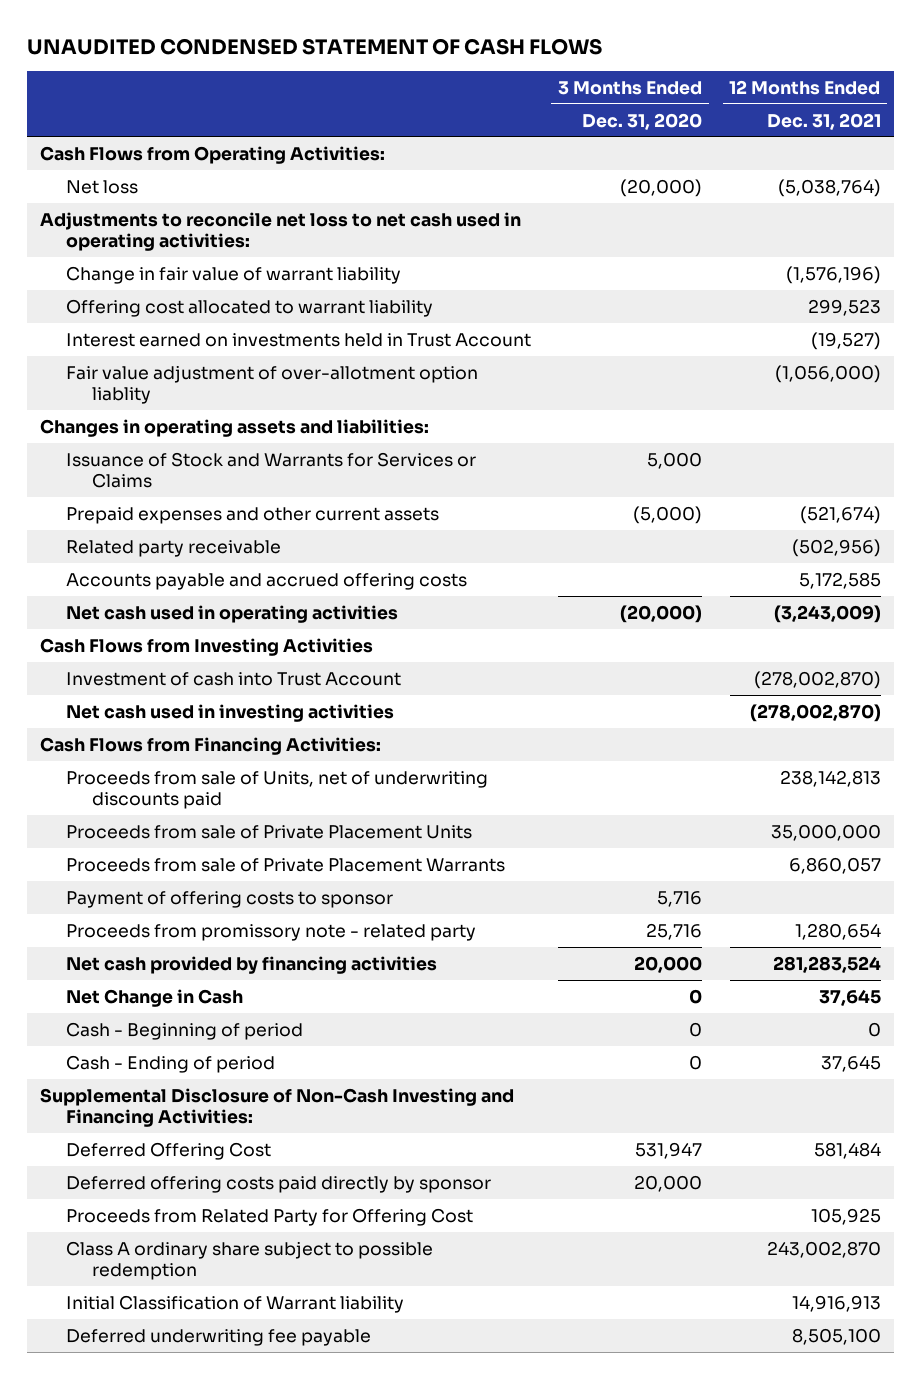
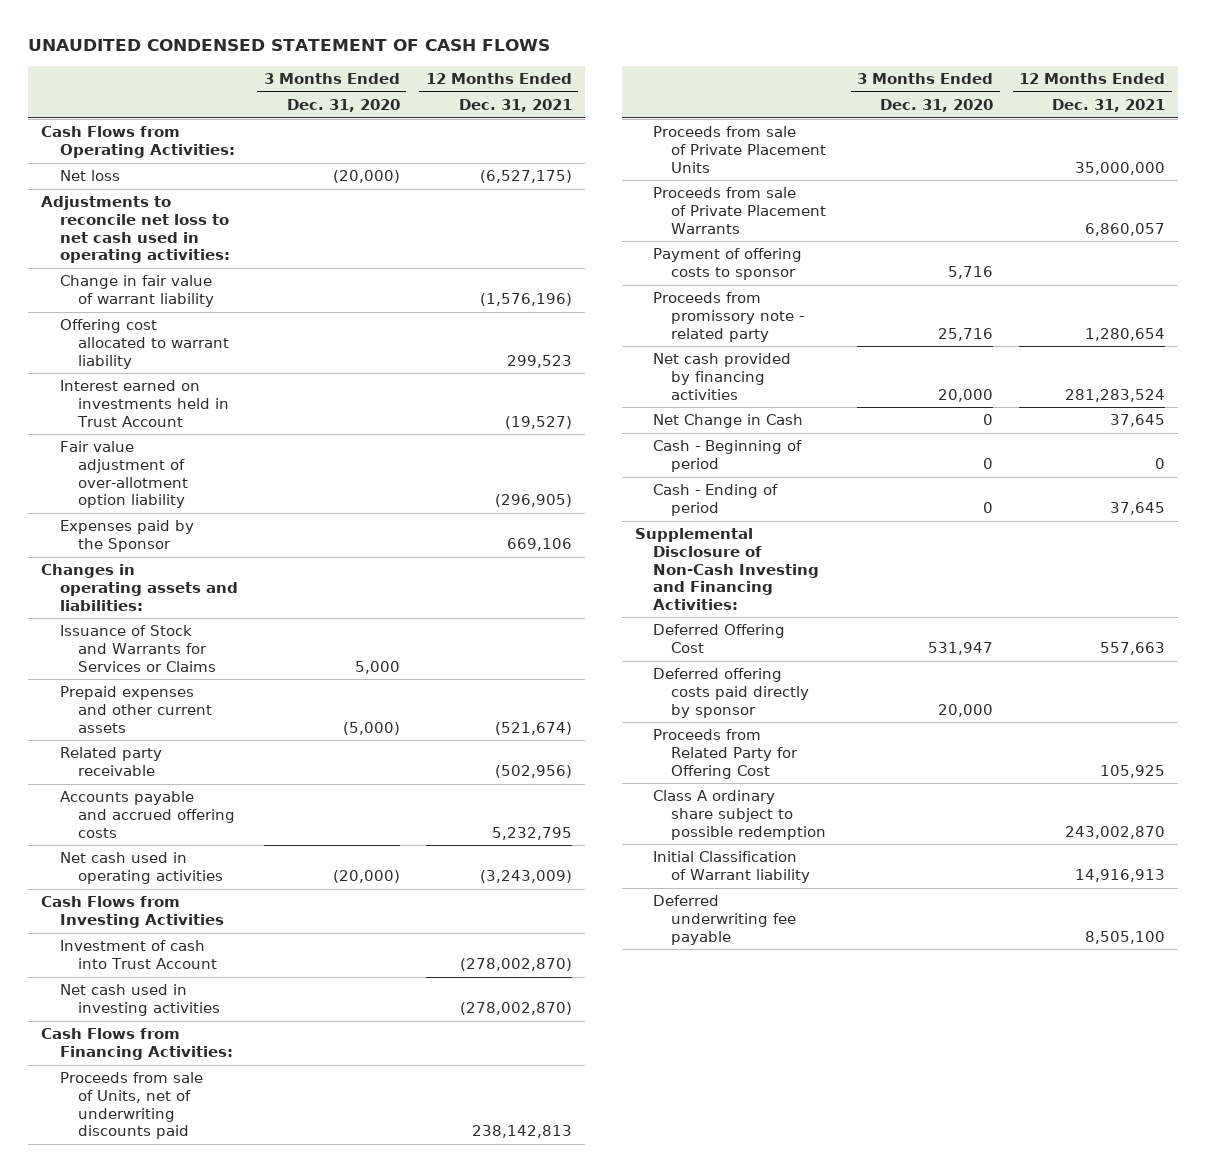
[777,178,881,197] (5,038,764) -> [479,170,572,184] (6,527,175)
[66,364,479,405] Fair value adjustment of over-allotment option liablity -> [59,441,188,509] Fair value adjustment of over-allotment option liability
[774,364,881,383] (1,056,000) -> [494,494,572,508] (296,905)
none -> [59,520,194,552] Expenses paid by the Sponsor
[798,571,881,589] 5,172,585 -> [491,826,572,840] 5,232,795
[813,1141,881,1159] 581,484 -> [1100,641,1166,655] 557,663

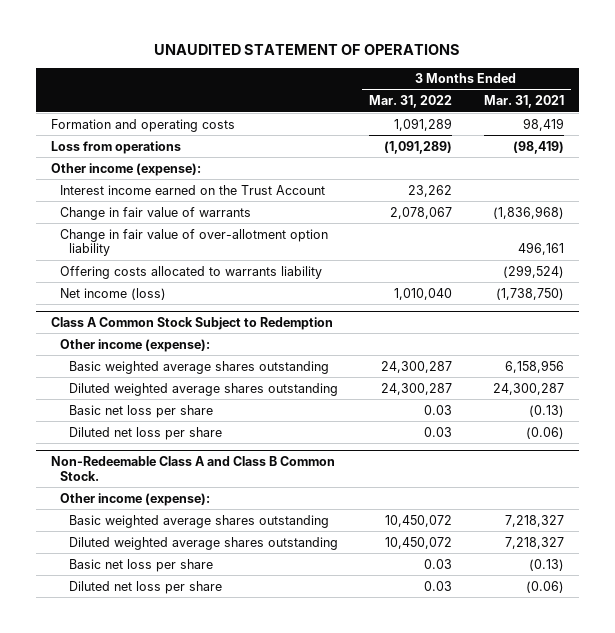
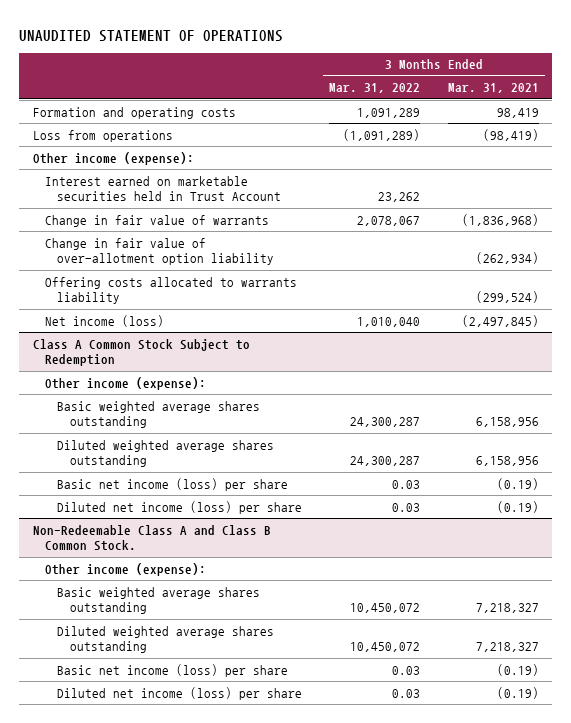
[60,184,326,195] Interest income earned on the Trust Account -> [45,175,282,202] Interest earned on marketable securities held in Trust Account
[517,242,564,256] 496,161 -> [475,252,539,265] (262,934)
[495,287,564,300] (1,738,750) -> [461,314,539,327] (2,497,845)
[492,382,564,395] 24,300,287 -> [475,456,539,467] 6,158,956
[69,404,214,418] Basic net loss per share -> [57,477,289,491] Basic net income (loss) per share
[528,404,564,417] (0.13) -> [496,477,539,490] (0.19)
[69,426,223,440] Diluted net loss per share -> [57,500,303,514] Diluted net income (loss) per share
[525,426,564,439] (0.06) -> [496,500,539,513] (0.19)
[69,558,214,572] Basic net loss per share -> [57,663,289,677] Basic net income (loss) per share
[528,558,564,571] (0.13) -> [496,663,539,676] (0.19)
[69,580,223,594] Diluted net loss per share -> [57,686,303,700] Diluted net income (loss) per share
[525,580,564,593] (0.06) -> [496,686,539,699] (0.19)

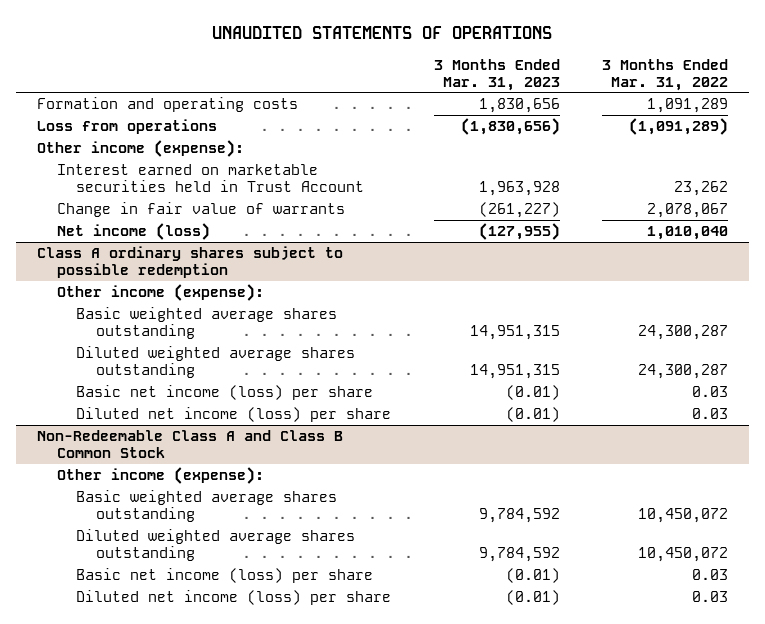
[19,29,284,42] UNAUDITED STATEMENT OF OPERATIONS -> [212,25,553,39] UNAUDITED STATEMENTS OF OPERATIONS
[447,83,539,94] Mar. 31, 2021 -> none
none -> [433,58,560,91] 3 Months Ended Mar. 31, 2023
[45,237,275,266] Change in fair value of over-allotment option liability -> none
[45,276,298,305] Offering costs allocated to warrants liability -> none
[32,338,250,367] Class A Common Stock Subject to Redemption -> [36,246,343,279] Class A ordinary shares subject to possible redemption
[32,524,271,552] Non-Redeemable Class A and Class B Common Stock. -> [36,430,343,459] Non-Redeemable Class A and Class B Common Stock

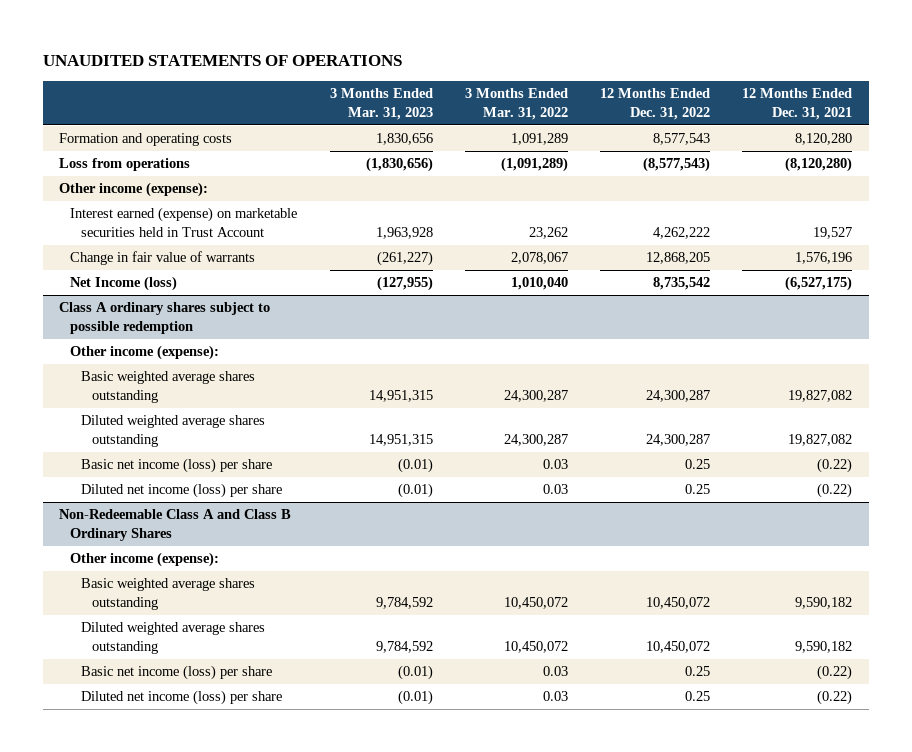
none -> [600,88,711,120] 12 Months Ended Dec. 31, 2022
none -> [742,88,853,120] 12 Months Ended Dec. 31, 2021
[56,164,365,193] Interest earned on marketable securities held in Trust Account -> [70,207,298,237] Interest earned (expense) on marketable securities held in Trust Account
[56,223,210,241] Net income (loss) -> [70,276,178,292] Net Income (loss)
[36,430,343,459] Non-Redeemable Class A and Class B Common Stock -> [59,509,292,541] Non-Redeemable Class A and Class B Ordinary Shares

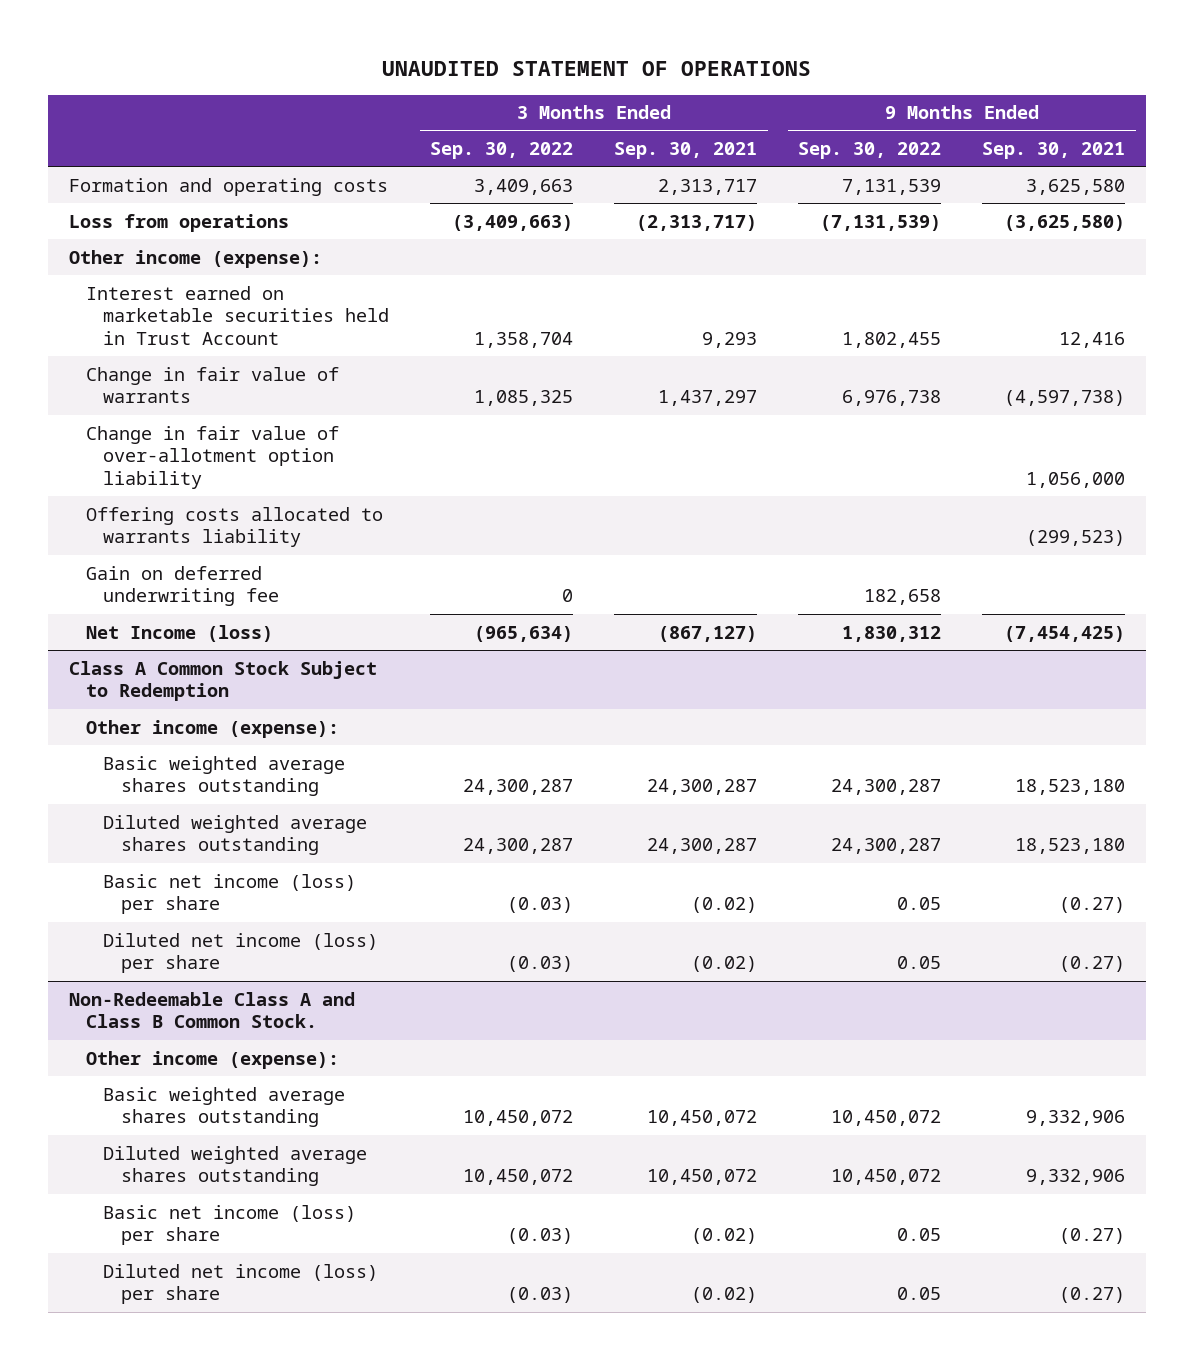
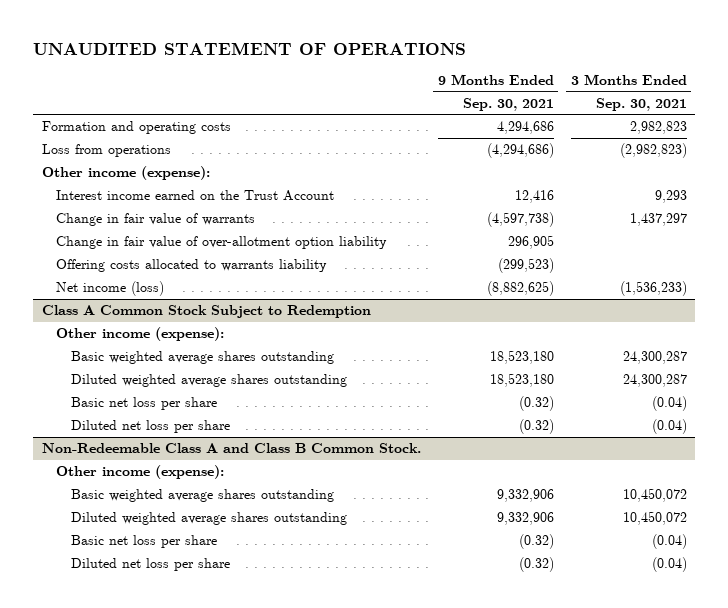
[430,142,574,160] Sep. 30, 2022 -> none
[798,142,942,160] Sep. 30, 2022 -> none
[658,178,758,195] 2,313,717 -> [629,121,687,135] 2,982,823
[1026,178,1126,195] 3,625,580 -> [496,121,554,135] 4,294,686
[636,214,758,231] (2,313,717) -> [619,143,687,159] (2,982,823)
[1004,214,1126,231] (3,625,580) -> [486,143,554,159] (4,294,686)
[85,285,390,346] Interest earned on marketable securities held in Trust Account -> [56,190,335,202] Interest income earned on the Trust Account
[1026,472,1126,489] 1,056,000 -> [507,235,554,250] 296,905
[85,565,280,607] Gain on deferred underwriting fee -> none
[85,624,273,642] Net Income (loss) -> [56,281,165,297] Net income (loss)
[658,625,758,642] (867,127) -> [619,281,687,297] (1,536,233)
[1004,625,1126,642] (7,454,425) -> [486,281,554,297] (8,882,625)
[103,873,357,915] Basic net income (loss) per share -> [71,397,218,411] Basic net loss per share
[691,897,758,914] (0.02) -> [651,396,687,412] (0.04)
[1059,897,1126,914] (0.27) -> [518,396,554,412] (0.32)
[103,932,379,974] Diluted net income (loss) per share -> [71,420,231,434] Diluted net loss per share
[691,956,758,973] (0.02) -> [651,419,687,435] (0.04)
[1059,956,1126,973] (0.27) -> [518,419,554,435] (0.32)
[103,1204,357,1246] Basic net income (loss) per share -> [71,535,218,549] Basic net loss per share
[691,1228,758,1245] (0.02) -> [651,534,687,550] (0.04)
[1059,1228,1126,1245] (0.27) -> [518,534,554,550] (0.32)
[103,1263,379,1305] Diluted net income (loss) per share -> [71,558,231,572] Diluted net loss per share
[691,1287,758,1304] (0.02) -> [651,557,687,573] (0.04)
[1059,1287,1126,1304] (0.27) -> [518,557,554,573] (0.32)

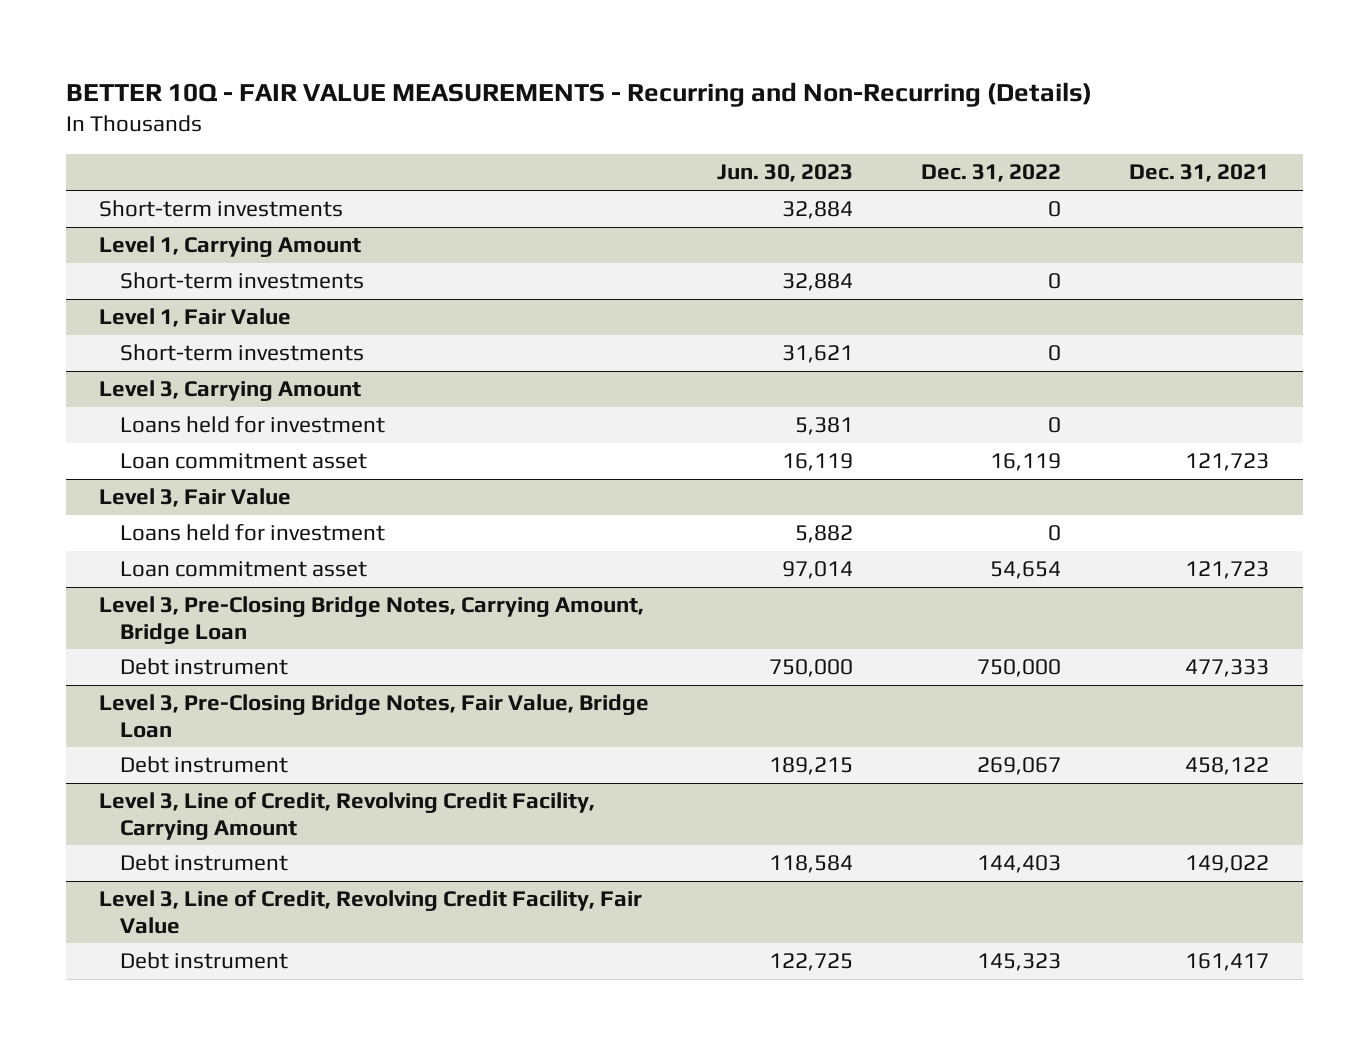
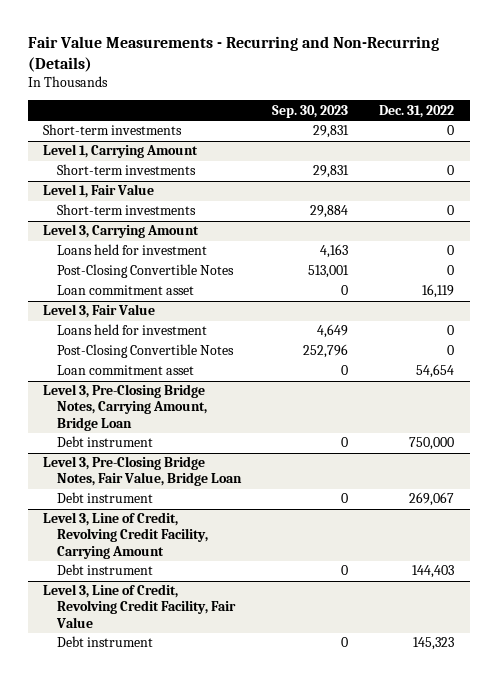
[65,81,1092,107] BETTER 10Q - FAIR VALUE MEASUREMENTS - Recurring and Non-Recurring (Details) -> [27,36,439,73] Fair Value Measurements - Recurring and Non-Recurring (Details)
[717,164,854,183] Jun. 30, 2023 -> none
[1129,164,1270,183] Dec. 31, 2021 -> none
none -> [271,104,348,118] Sep. 30, 2023
none -> [56,264,234,279] Post-Closing Convertible Notes
none -> [56,344,234,359] Post-Closing Convertible Notes

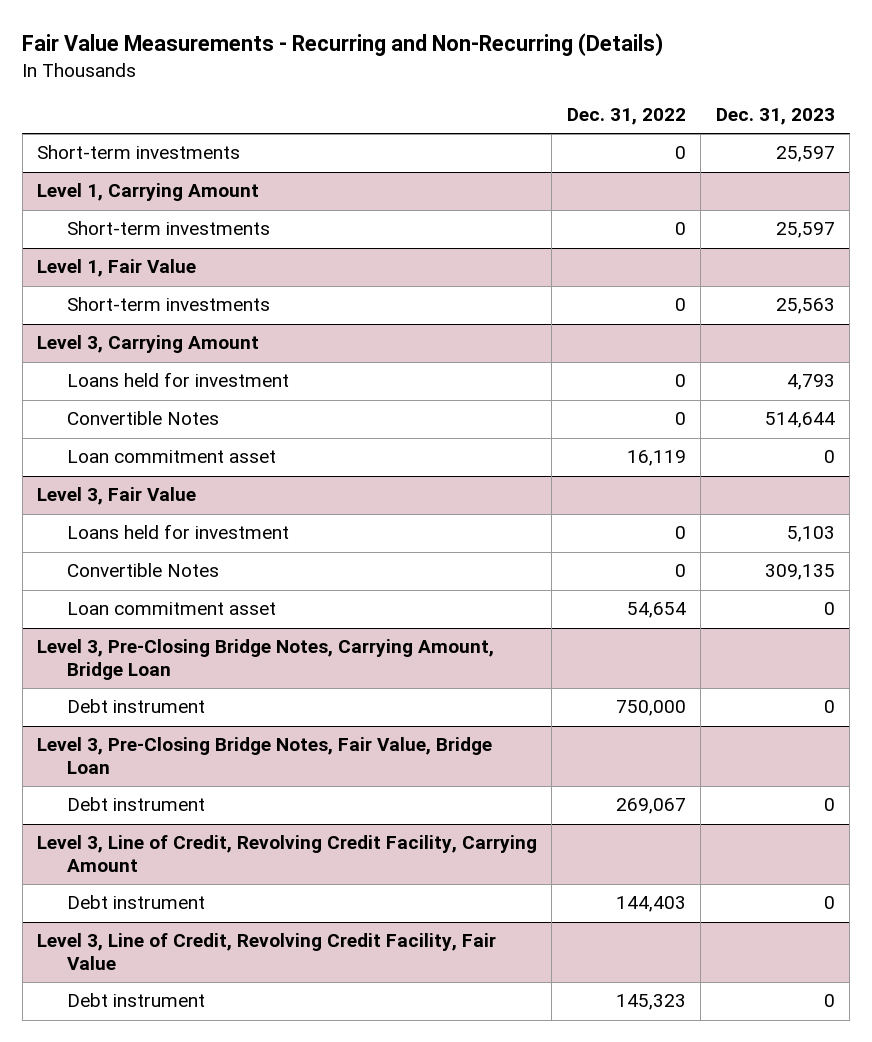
[271,104,348,118] Sep. 30, 2023 -> none
none -> [715,108,835,126] Dec. 31, 2023
[56,264,234,279] Post-Closing Convertible Notes -> [66,411,219,426] Convertible Notes
[56,344,234,359] Post-Closing Convertible Notes -> [66,563,219,578] Convertible Notes

